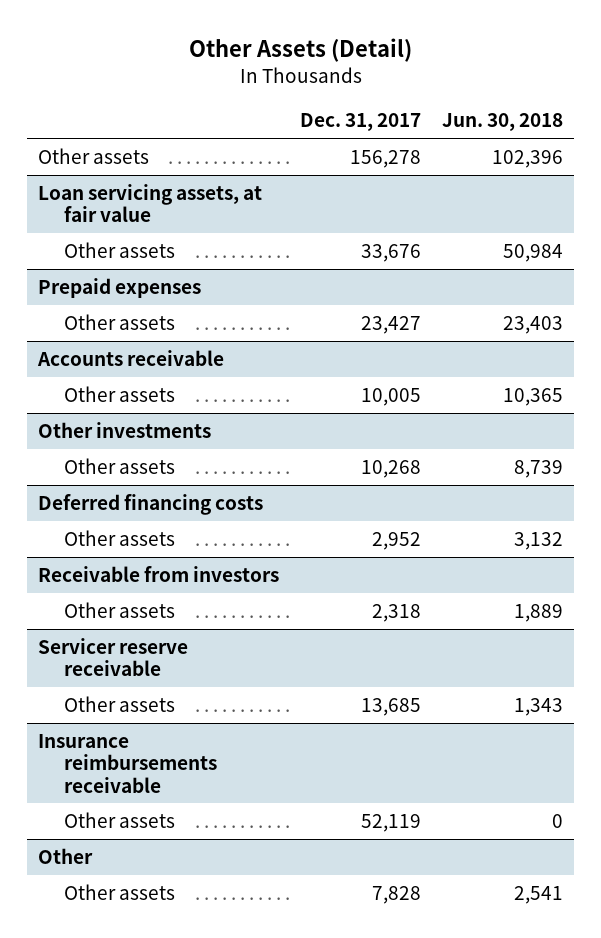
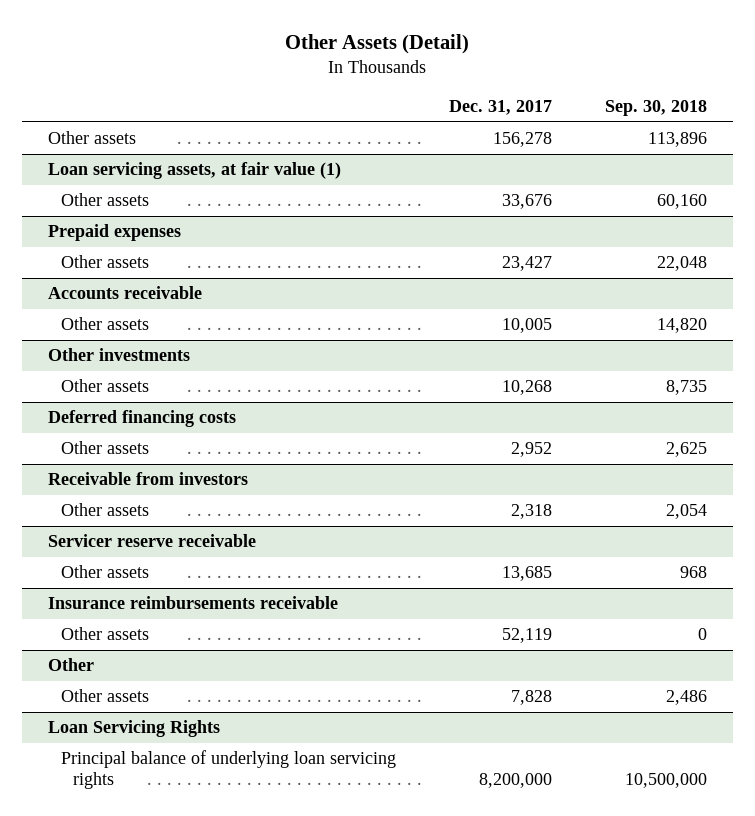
[442,113,564,132] Jun. 30, 2018 -> none
none -> [604,100,707,117] Sep. 30, 2018
[37,183,262,223] Loan servicing assets, at fair value -> [48,162,342,180] Loan servicing assets, at fair value (1)
none -> [48,720,221,738] Loan Servicing Rights
none -> [60,750,396,789] Principal balance of underlying loan servicing rights

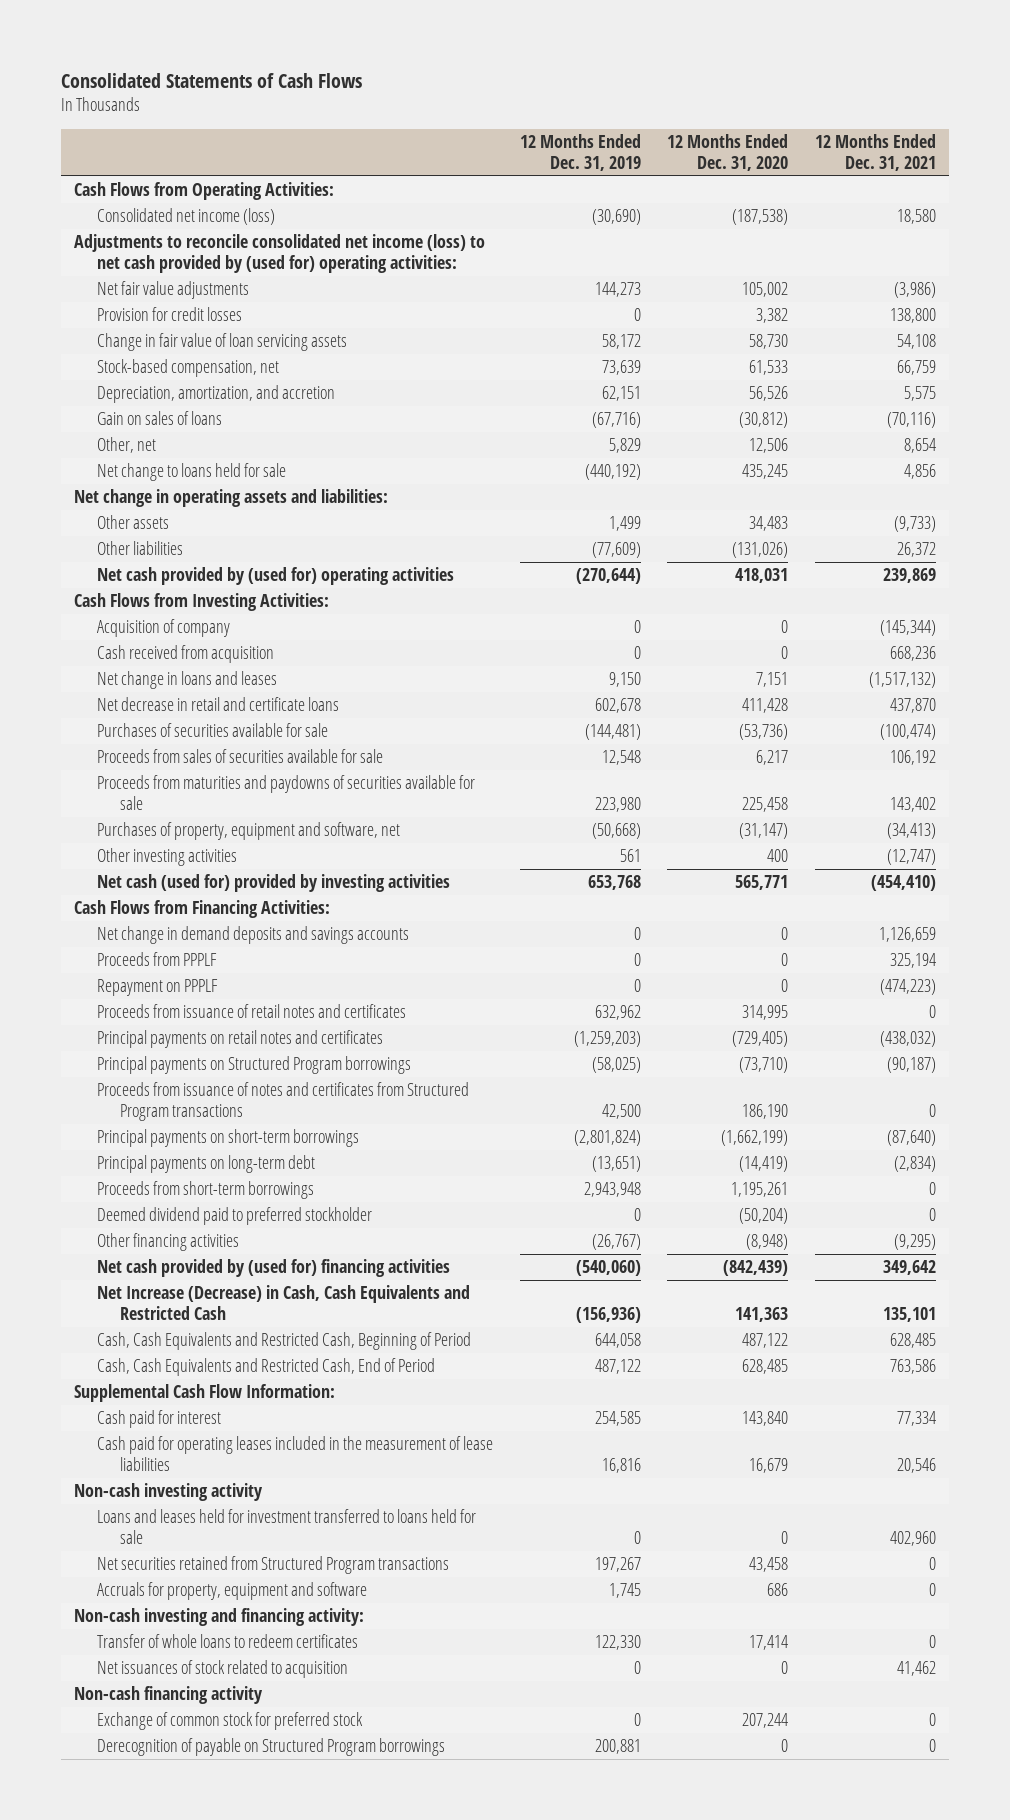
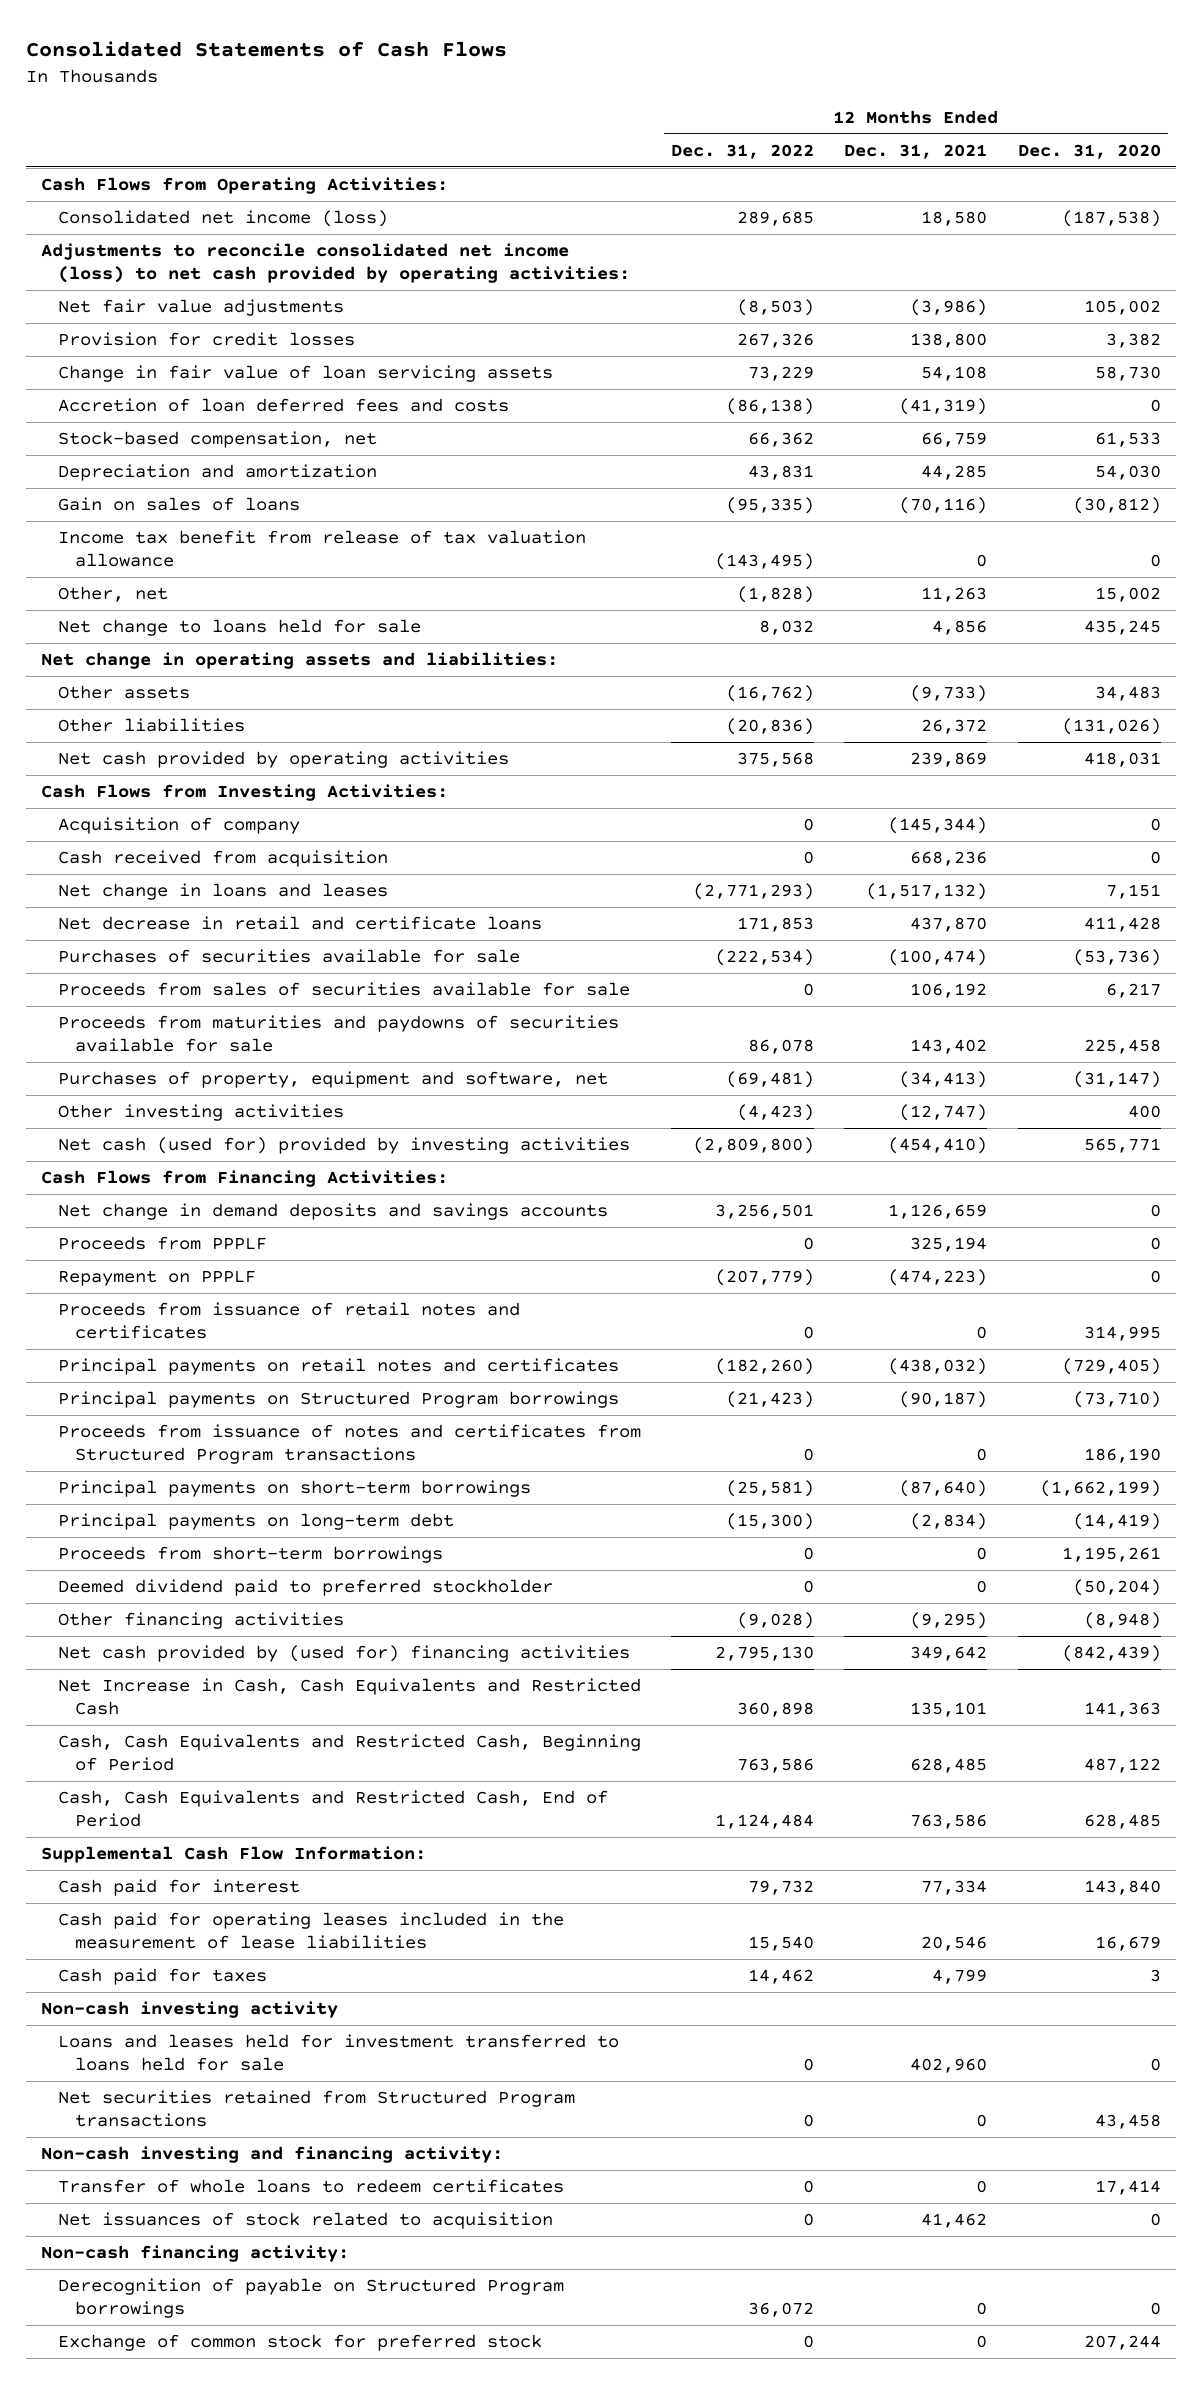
[519,134,641,171] 12 Months Ended Dec. 31, 2019 -> none
none -> [671,144,815,160] Dec. 31, 2022
[74,234,486,274] Adjustments to reconcile consolidated net income (loss) to net cash provided by (used for) operating activities: -> [40,243,631,283] Adjustments to reconcile consolidated net income (loss) to net cash provided by operating activities:
none -> [58,398,510,413] Accretion of loan deferred fees and costs
[96,385,335,404] Depreciation, amortization, and accretion -> [58,464,378,482] Depreciation and amortization
[749,386,789,402] 56,526 -> [1094,465,1161,481] 54,030
[903,386,936,402] 5,575 -> [921,465,988,481] 44,285
none -> [58,530,587,567] Income tax benefit from release of tax valuation allowance
[749,438,789,454] 12,506 -> [1094,587,1161,603] 15,002
[903,438,936,454] 8,654 -> [921,587,988,603] 11,263
[96,567,454,586] Net cash provided by (used for) operating activities -> [58,751,510,769] Net cash provided by operating activities
[96,1285,470,1321] Net Increase (Decrease) in Cash, Cash Equivalents and Restricted Cash -> [58,1678,642,1715] Net Increase in Cash, Cash Equivalents and Restricted Cash
none -> [58,1968,268,1986] Cash paid for taxes
[96,1582,367,1601] Accruals for property, equipment and software -> none
[74,1686,264,1705] Non-cash financing activity -> [40,2245,349,2263] Non-cash financing activity:
[96,1712,363,1731] Exchange of common stock for preferred stock -> [58,2334,543,2352] Exchange of common stock for preferred stock

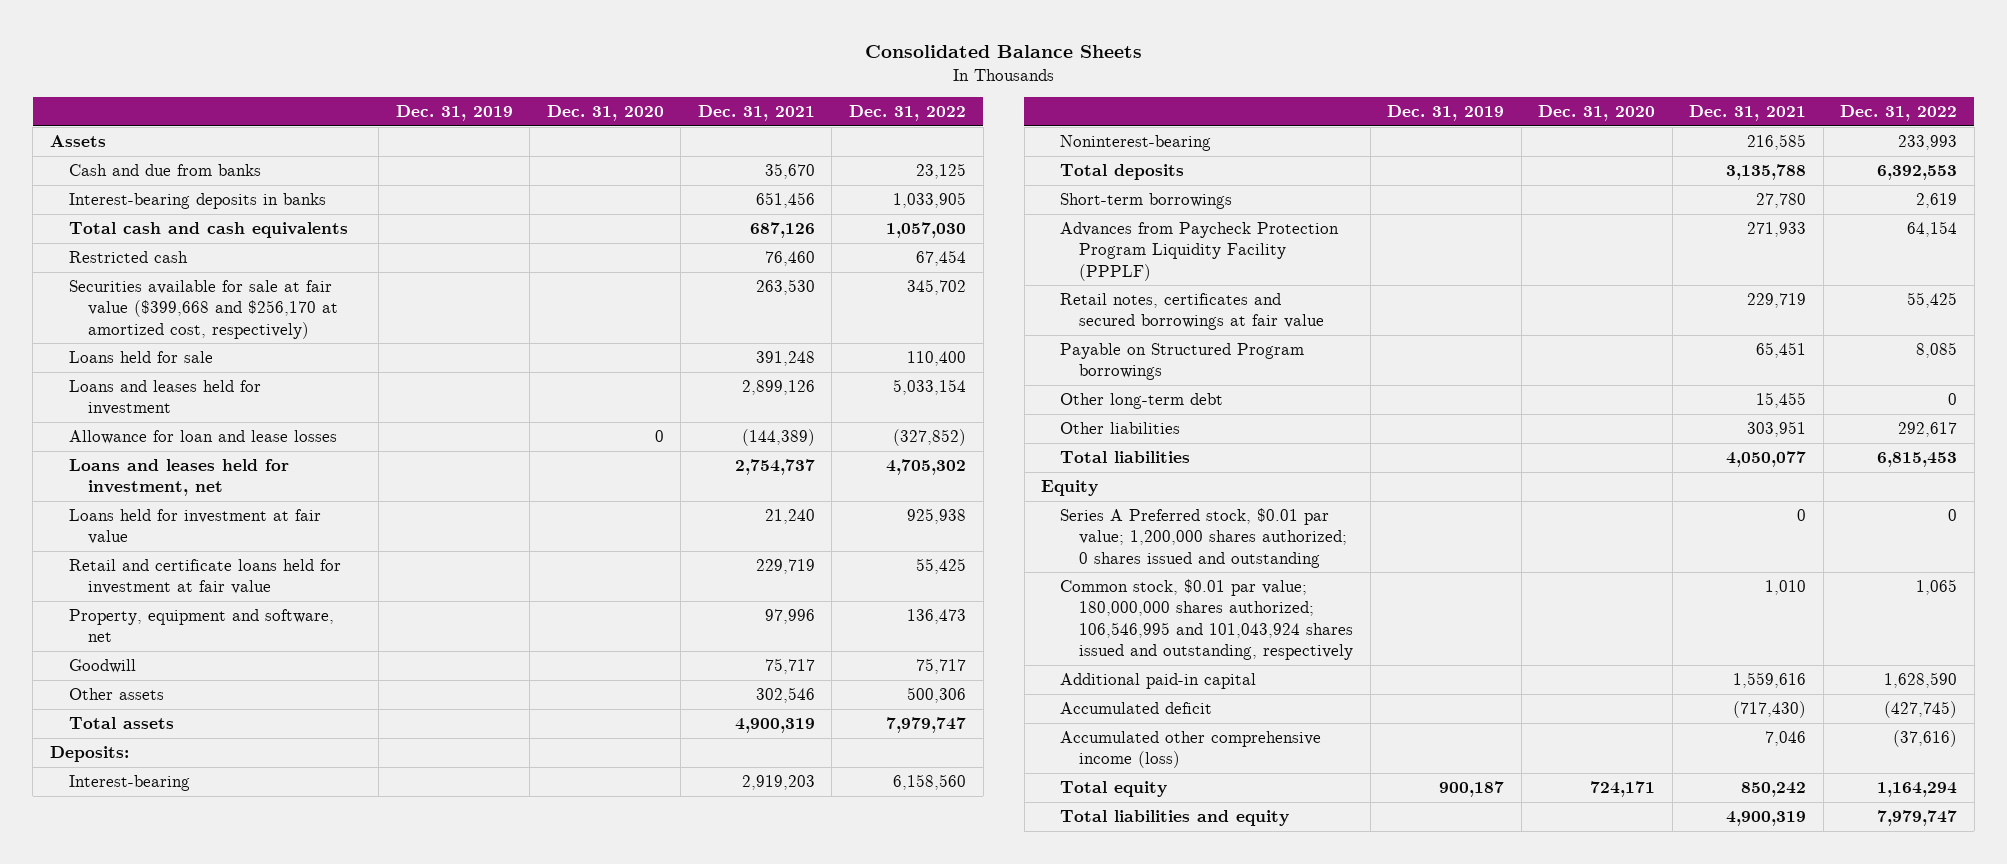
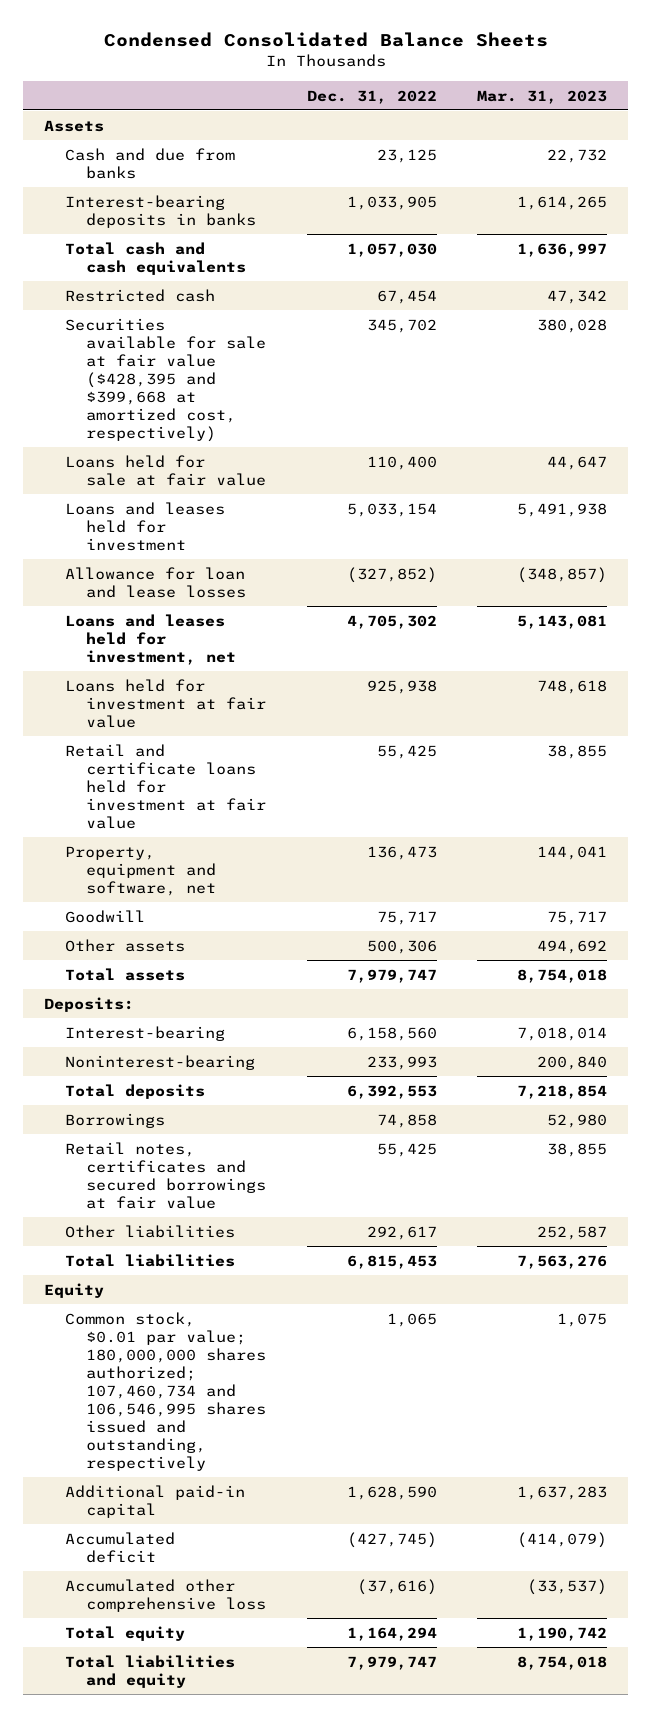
[864,45,1142,59] Consolidated Balance Sheets -> [103,32,548,48] Condensed Consolidated Balance Sheets
[395,105,513,122] Dec. 31, 2019 -> none
[546,105,664,122] Dec. 31, 2020 -> none
[697,105,815,122] Dec. 31, 2021 -> none
none -> [477,89,608,104] Mar. 31, 2023
[68,280,338,339] Securities available for sale at fair value ($399,668 and $256,170 at amortized cost, respectively) -> [65,317,267,442] Securities available for sale at fair value ($428,395 and $399,668 at amortized cost, respectively)
[68,351,213,364] Loans held for sale -> [65,454,267,486] Loans held for sale at fair value
[1060,193,1233,210] Short-term borrowings -> none
[1060,222,1340,281] Advances from Paycheck Protection Program Liquidity Facility (PPPLF) -> none
none -> [65,1112,166,1128] Borrowings
[1060,343,1305,381] Payable on Structured Program borrowings -> none
[1060,393,1224,410] Other long-term debt -> none
[1060,508,1348,568] Series A Preferred stock, $0.01 par value; 1,200,000 shares authorized; 0 shares issued and outstanding -> none
[1060,579,1354,660] Common stock, $0.01 par value; 180,000,000 shares authorized; 106,546,995 and 101,043,924 shares issued and outstanding, respectively -> [65,1311,267,1471] Common stock, $0.01 par value; 180,000,000 shares authorized; 107,460,734 and 106,546,995 shares issued and outstanding, respectively
[1060,731,1322,769] Accumulated other comprehensive income (loss) -> [65,1578,267,1612] Accumulated other comprehensive loss

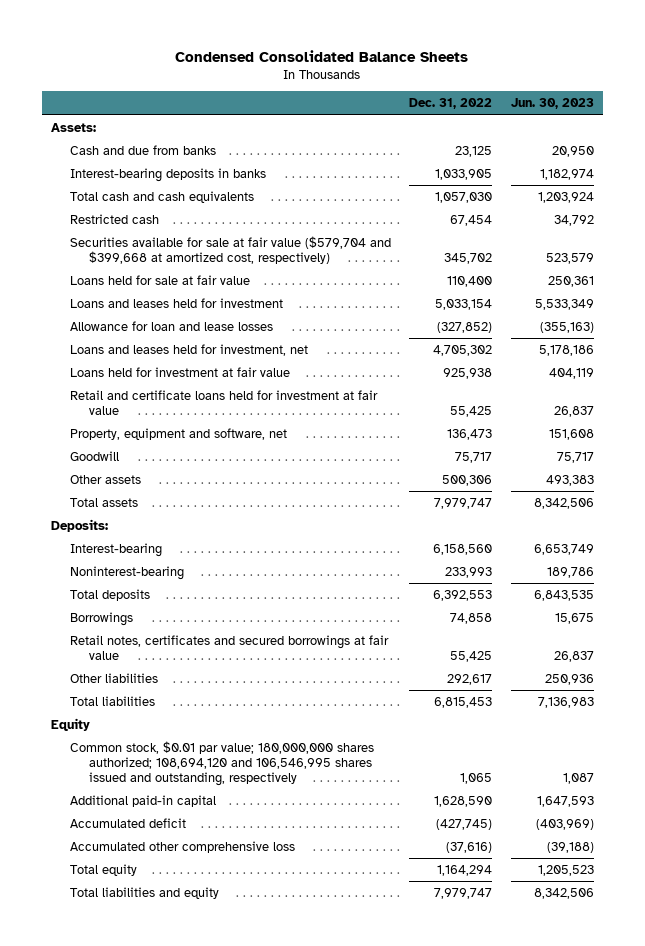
[477,89,608,104] Mar. 31, 2023 -> none
none -> [510,98,594,110] Jun. 30, 2023
[43,119,104,132] Assets -> [51,122,97,132] Assets:
[65,317,267,442] Securities available for sale at fair value ($428,395 and $399,668 at amortized cost, respectively) -> [69,235,391,264] Securities available for sale at fair value ($579,704 and $399,668 at amortized cost, respectively)
[65,1311,267,1471] Common stock, $0.01 par value; 180,000,000 shares authorized; 107,460,734 and 106,546,995 shares issued and outstanding, respectively -> [69,740,374,786] Common stock, $0.01 par value; 180,000,000 shares authorized; 108,694,120 and 106,546,995 shares issued and outstanding, respectively

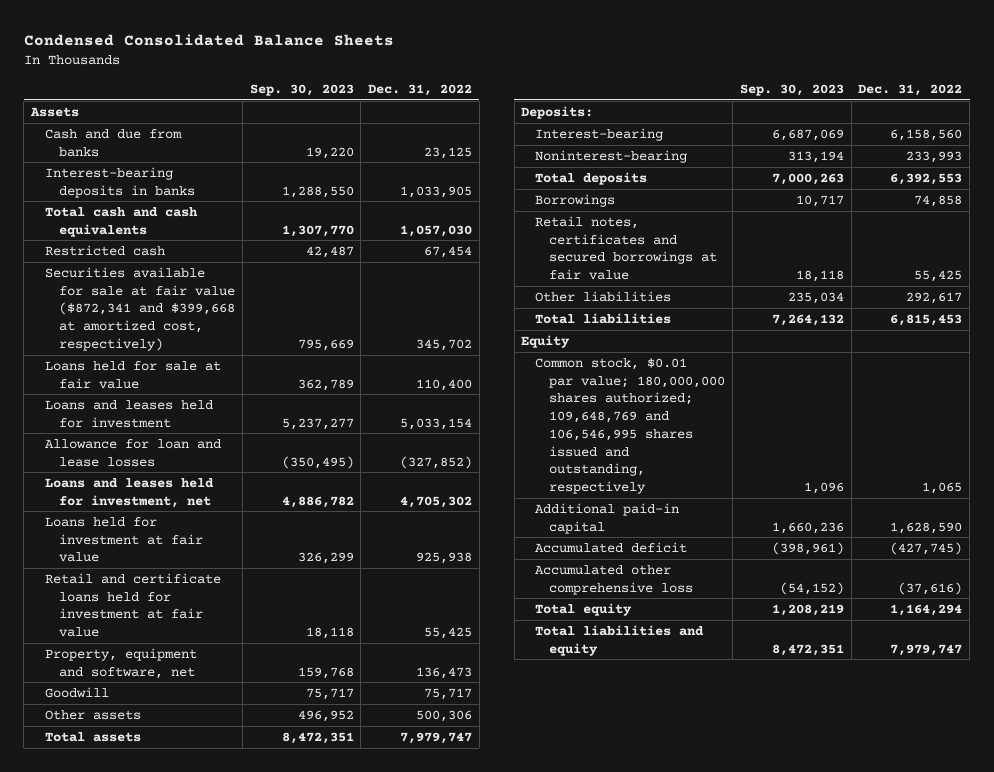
[510,98,594,110] Jun. 30, 2023 -> none
none -> [249,83,354,96] Sep. 30, 2023
[51,122,97,132] Assets: -> [30,106,80,117] Assets
[69,235,391,264] Securities available for sale at fair value ($579,704 and $399,668 at amortized cost, respectively) -> [45,266,236,351] Securities available for sale at fair value ($872,341 and $399,668 at amortized cost, respectively)
[69,740,374,786] Common stock, $0.01 par value; 180,000,000 shares authorized; 108,694,120 and 106,546,995 shares issued and outstanding, respectively -> [535,357,726,495] Common stock, $0.01 par value; 180,000,000 shares authorized; 109,648,769 and 106,546,995 shares issued and outstanding, respectively

